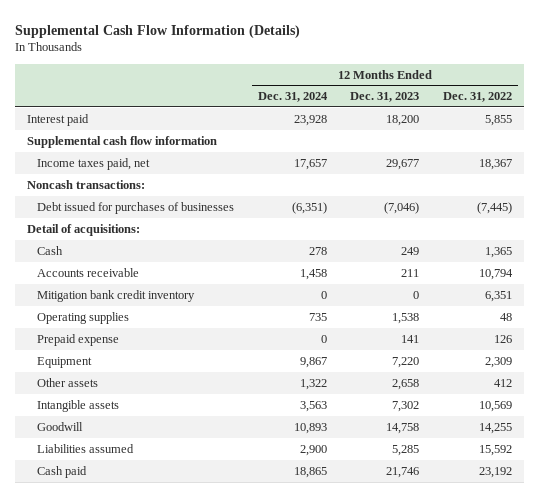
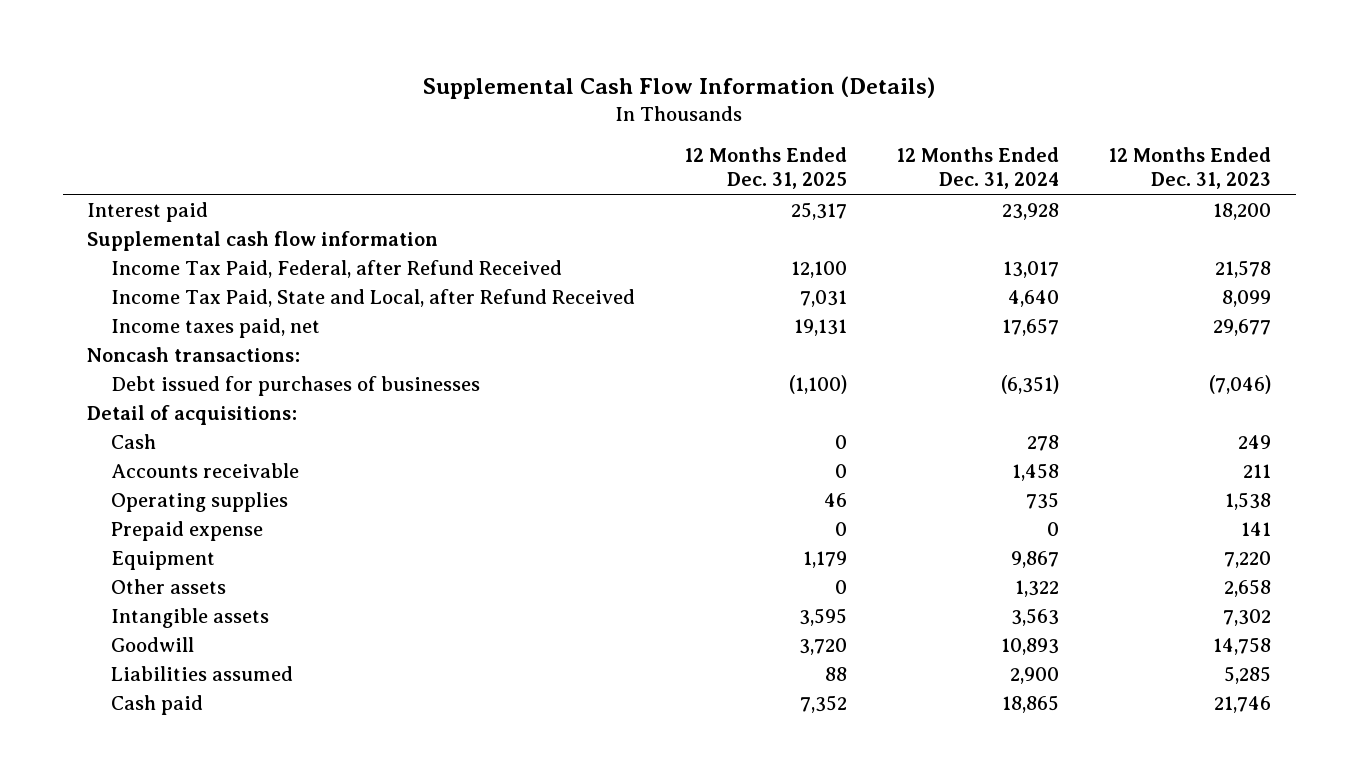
[443,92,513,103] Dec. 31, 2022 -> none
none -> [683,147,847,190] 12 Months Ended Dec. 31, 2025
none -> [110,259,562,278] Income Tax Paid, Federal, after Refund Received
none -> [110,288,635,307] Income Tax Paid, State and Local, after Refund Received
[36,289,195,302] Mitigation bank credit inventory -> none

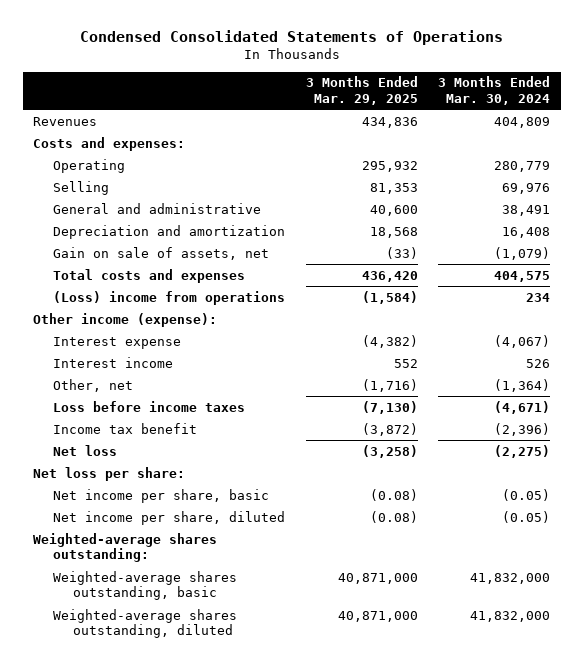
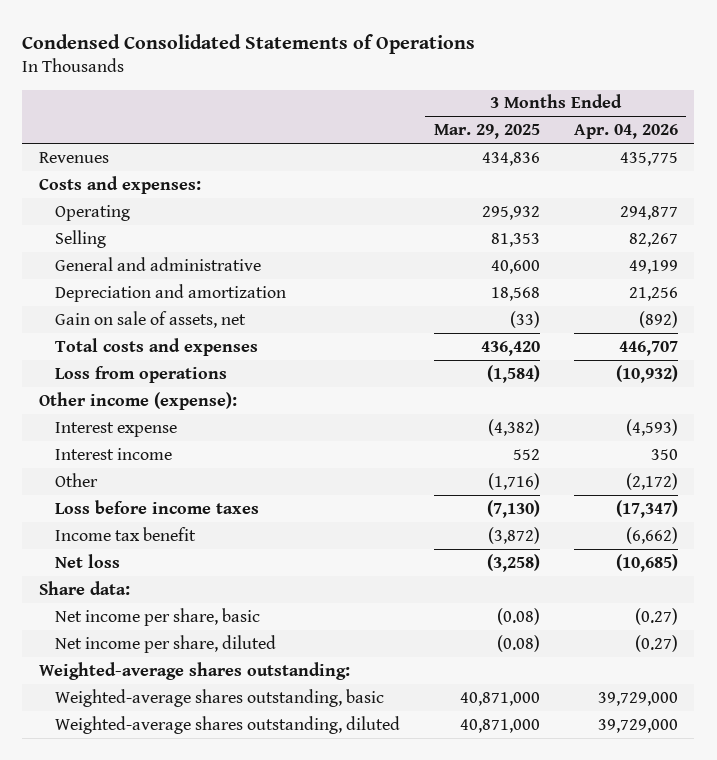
[438,76,551,105] 3 Months Ended Mar. 30, 2024 -> none
none -> [573,124,678,140] Apr. 04, 2026
[53,290,286,305] (Loss) income from operations -> [54,365,227,383] Loss from operations
[53,378,134,392] Other, net -> [54,472,98,487] Other
[33,466,186,481] Net loss per share: -> [39,580,131,595] Share data:

